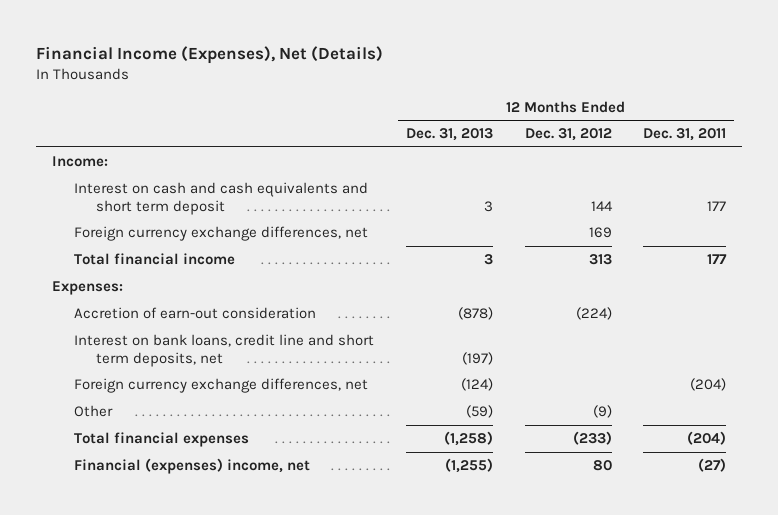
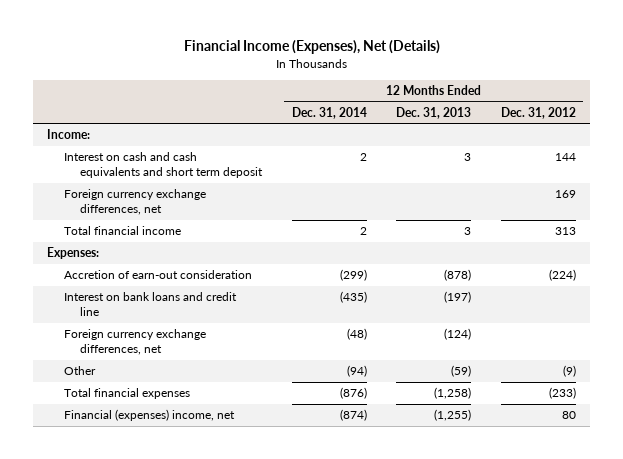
[643,128,727,142] Dec. 31, 2011 -> none
none -> [291,106,367,119] Dec. 31, 2014
[73,333,374,367] Interest on bank loans, credit line and short term deposits, net -> [63,292,237,317] Interest on bank loans and credit line

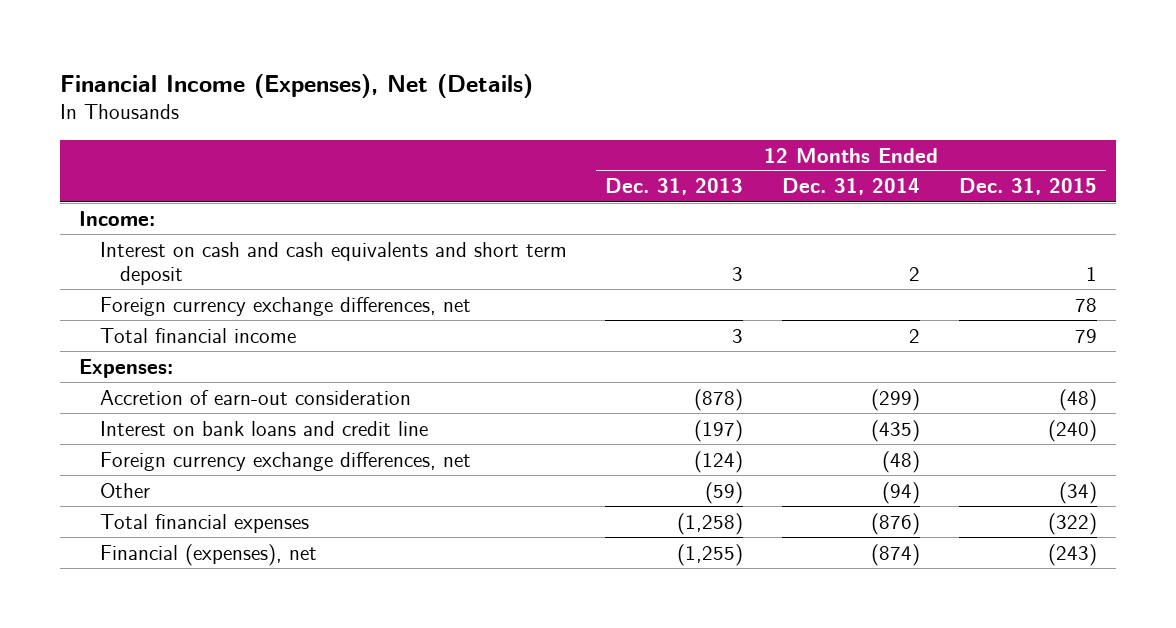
[500,106,576,119] Dec. 31, 2012 -> none
none -> [958,178,1097,196] Dec. 31, 2015
[63,409,235,422] Financial (expenses) income, net -> [99,543,317,566] Financial (expenses), net

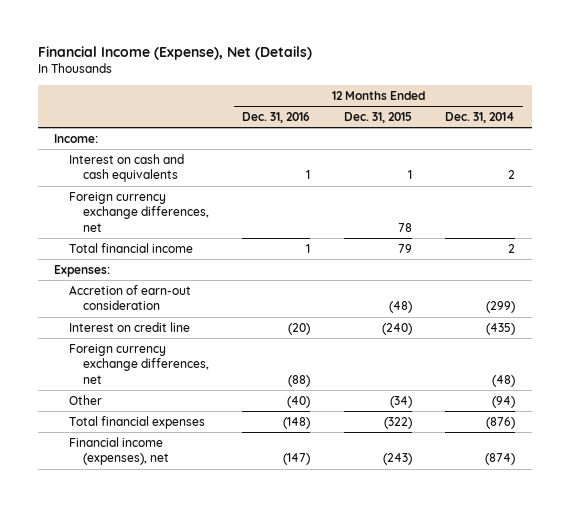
[60,73,534,98] Financial Income (Expenses), Net (Details) -> [37,45,312,60] Financial Income (Expense), Net (Details)
[605,178,744,196] Dec. 31, 2013 -> none
none -> [242,112,311,124] Dec. 31, 2016
[99,241,567,285] Interest on cash and cash equivalents and short term deposit -> [68,153,184,183] Interest on cash and cash equivalents
[99,420,428,436] Interest on bank loans and credit line -> [68,321,190,332] Interest on credit line
[99,543,317,566] Financial (expenses), net -> [68,436,170,466] Financial income (expenses), net

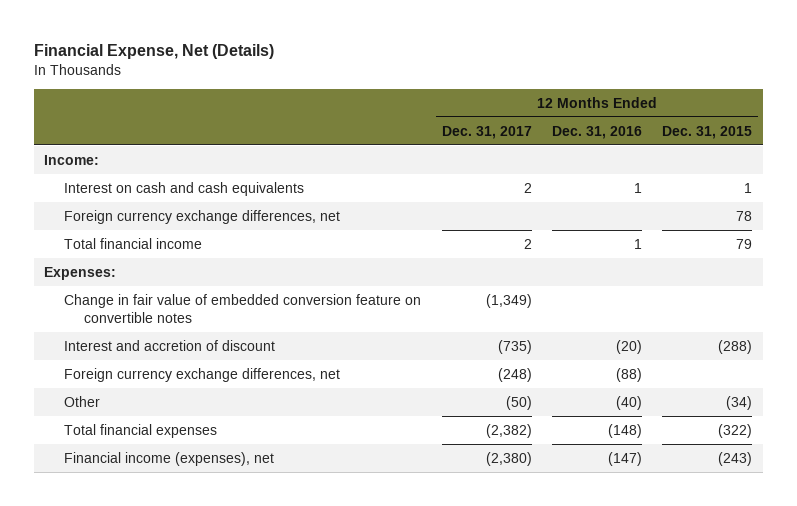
[37,45,312,60] Financial Income (Expense), Net (Details) -> [34,43,275,59] Financial Expense, Net (Details)
[445,112,516,124] Dec. 31, 2014 -> none
none -> [441,125,532,139] Dec. 31, 2017
[68,284,191,311] Accretion of earn-out consideration -> none
[68,321,190,332] Interest on credit line -> none
none -> [64,293,422,323] Change in fair value of embedded conversion feature on convertible notes
none -> [64,339,276,351] Interest and accretion of discount

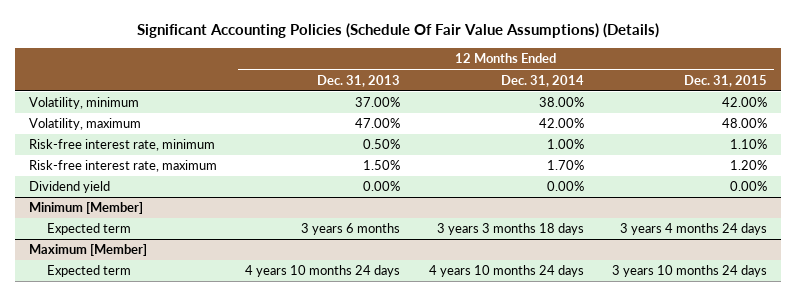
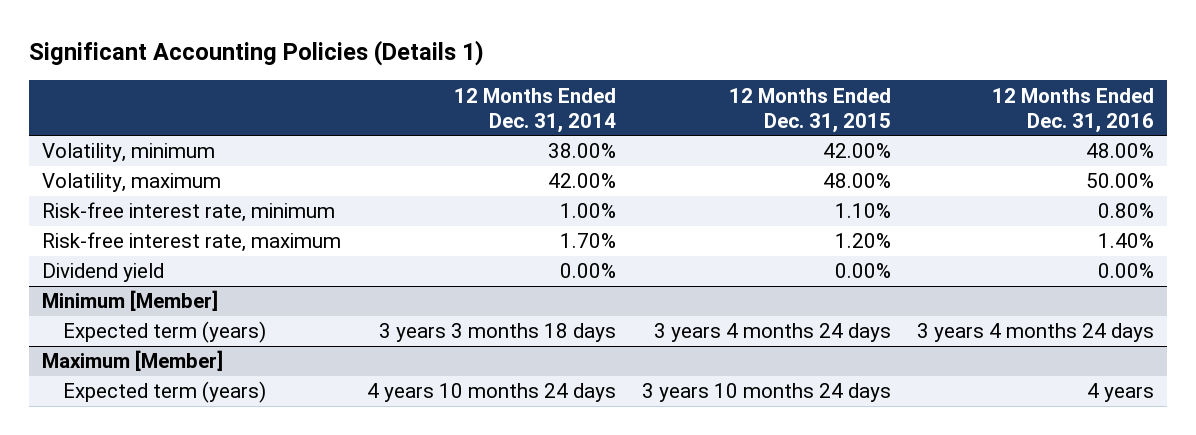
[137,23,660,39] Significant Accounting Policies (Schedule Of Fair Value Assumptions) (Details) -> [28,40,484,67] Significant Accounting Policies (Details 1)
[317,74,401,87] Dec. 31, 2013 -> none
none -> [992,87,1155,133] 12 Months Ended Dec. 31, 2016
[47,223,132,236] Expected term -> [62,321,266,344] Expected term (years)
[47,265,132,278] Expected term -> [62,381,266,404] Expected term (years)

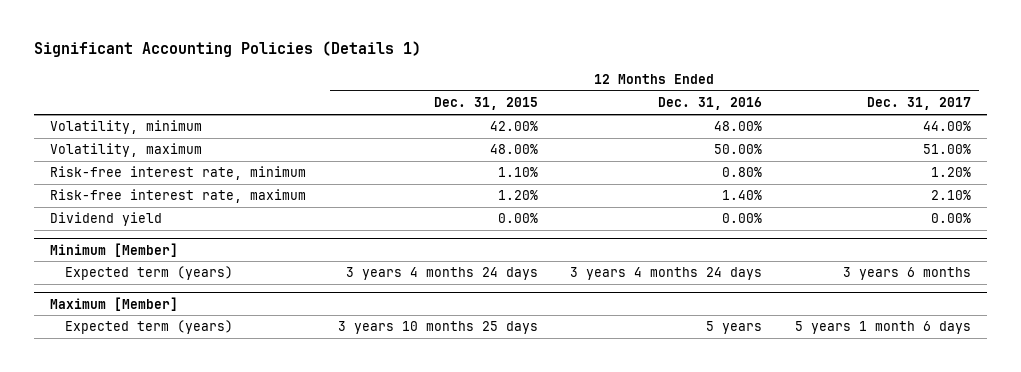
[453,87,616,133] 12 Months Ended Dec. 31, 2014 -> none
none -> [866,97,971,111] Dec. 31, 2017
[642,383,892,403] 3 years 10 months 24 days -> [338,321,539,335] 3 years 10 months 25 days
[1087,383,1155,403] 4 years -> [706,321,763,335] 5 years

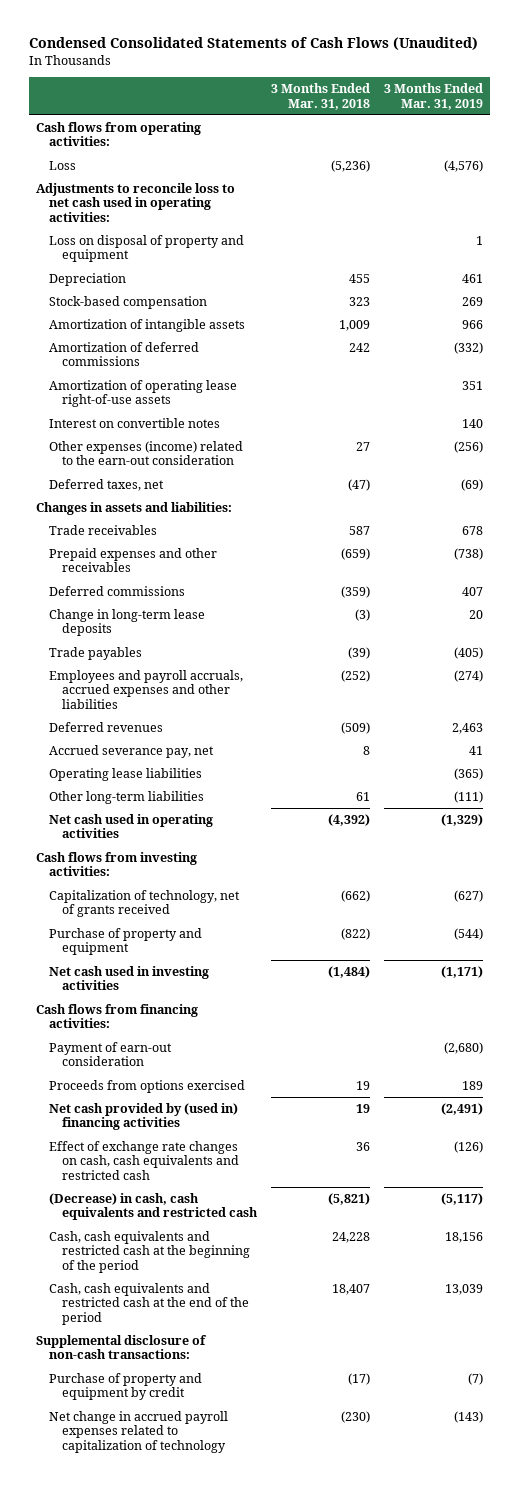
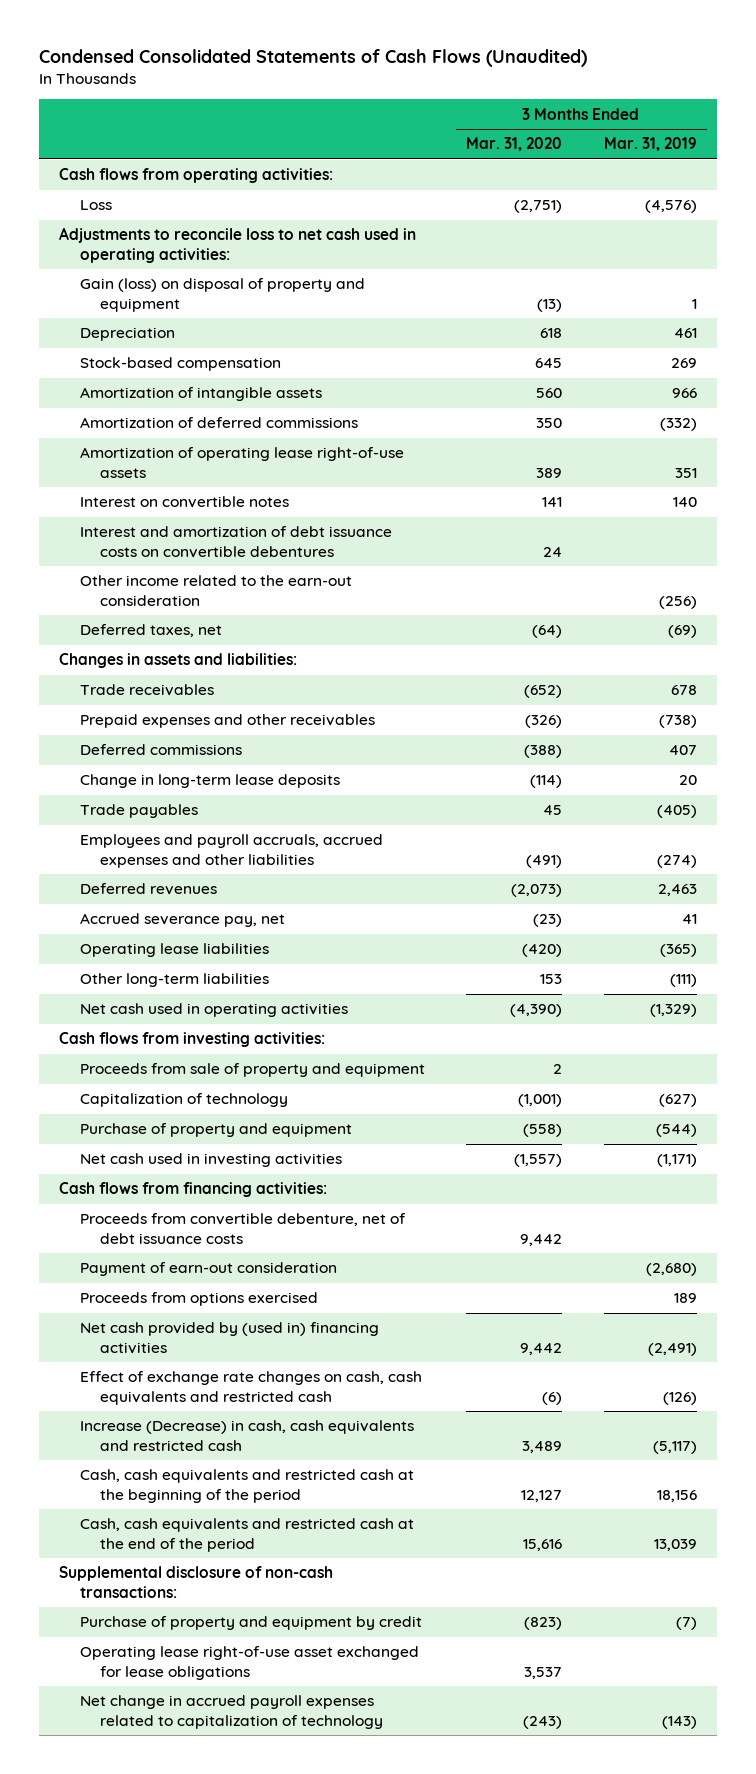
[270,83,370,110] 3 Months Ended Mar. 31, 2018 -> none
none -> [466,137,563,152] Mar. 31, 2020
[48,235,244,263] Loss on disposal of property and equipment -> [79,278,365,312] Gain (loss) on disposal of property and equipment
none -> [79,526,392,558] Interest and amortization of debt issuance costs on convertible debentures
[48,441,243,466] Other expenses (income) related to the earn-out consideration -> [79,575,352,606] Other income related to the earn-out consideration
none -> [79,1063,425,1078] Proceeds from sale of property and equipment
[48,890,240,918] Capitalization of technology, net of grants received -> [79,1093,288,1108] Capitalization of technology
none -> [79,1213,406,1244] Proceeds from convertible debenture, net of debt issuance costs
[48,1193,258,1221] (Decrease) in cash, cash equivalents and restricted cash -> [79,1420,414,1451] Increase (Decrease) in cash, cash equivalents and restricted cash
none -> [79,1646,419,1680] Operating lease right-of-use asset exchanged for lease obligations

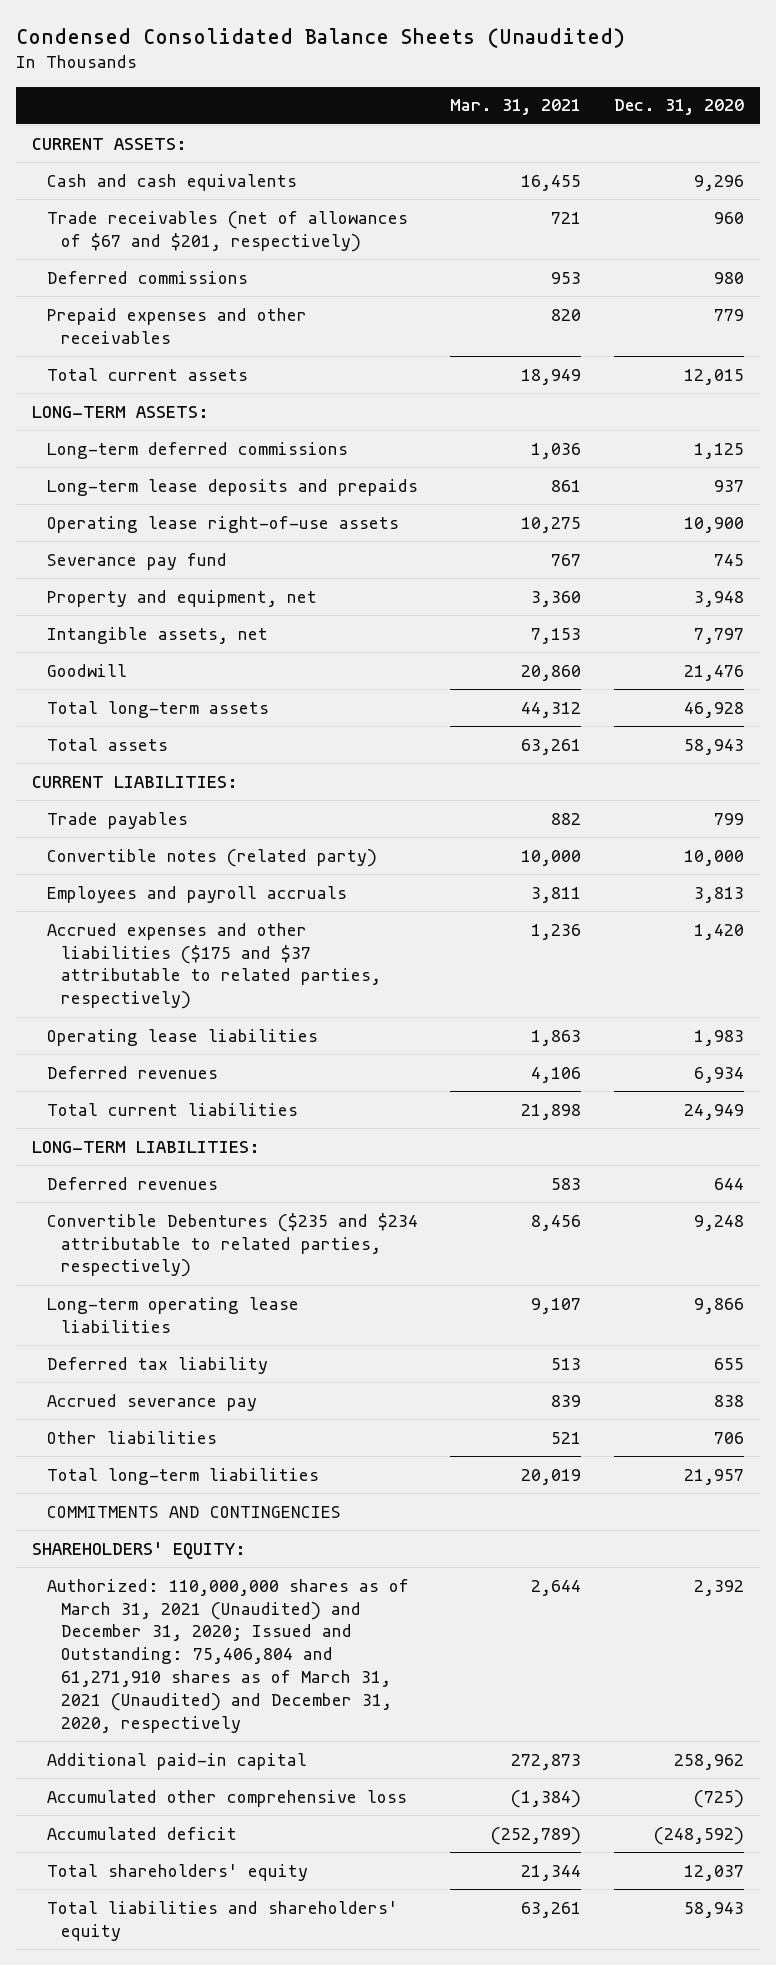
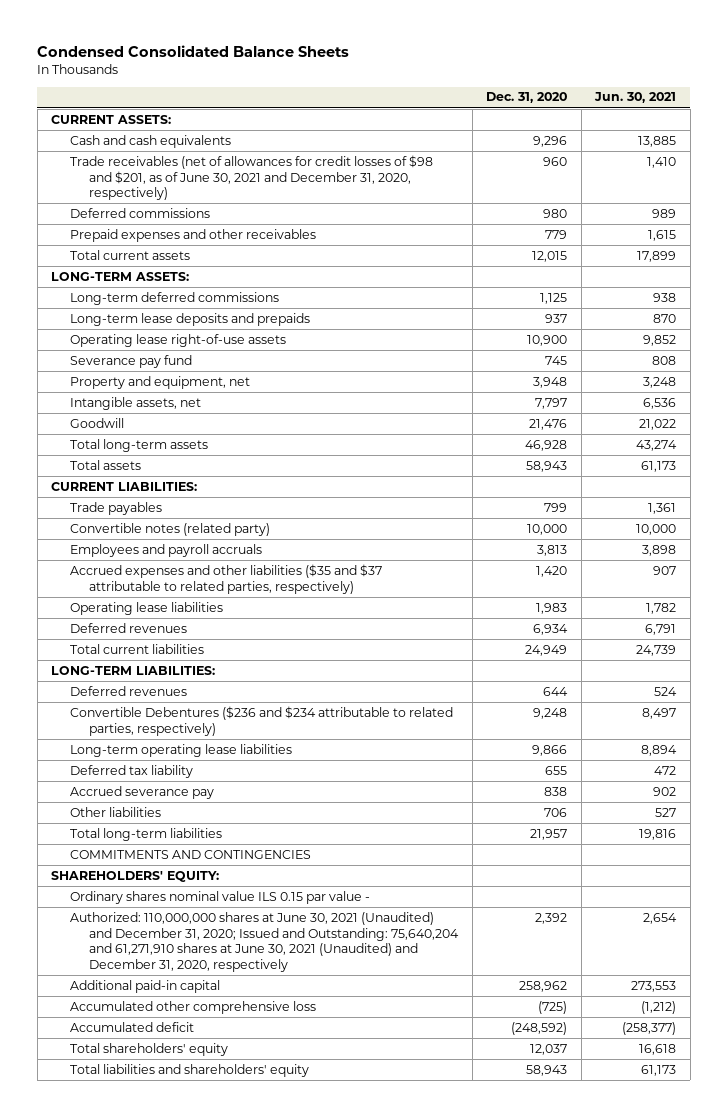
[15,27,625,48] Condensed Consolidated Balance Sheets (Unaudited) -> [37,44,350,57] Condensed Consolidated Balance Sheets
[450,99,582,116] Mar. 31, 2021 -> none
none -> [594,92,677,104] Jun. 30, 2021
[46,210,408,252] Trade receivables (net of allowances of $67 and $201, respectively) -> [70,154,434,201] Trade receivables (net of allowances for credit losses of $98 and $201, as of June 30, 2021 and December 31, 2020, respectively)
[46,922,382,1010] Accrued expenses and other liabilities ($175 and $37 attributable to related parties, respectively) -> [70,563,383,594] Accrued expenses and other liabilities ($35 and $37 attributable to related parties, respectively)
[46,1212,418,1278] Convertible Debentures ($235 and $234 attributable to related parties, respectively) -> [70,705,454,736] Convertible Debentures ($236 and $234 attributable to related parties, respectively)
none -> [70,890,371,904] Ordinary shares nominal value ILS 0.15 par value -
[46,1578,409,1733] Authorized: 110,000,000 shares as of March 31, 2021 (Unaudited) and December 31, 2020; Issued and Outstanding: 75,406,804 and 61,271,910 shares as of March 31, 2021 (Unaudited) and December 31, 2020, respectively -> [70,911,460,972] Authorized: 110,000,000 shares at June 30, 2021 (Unaudited) and December 31, 2020; Issued and Outstanding: 75,640,204 and 61,271,910 shares at June 30, 2021 (Unaudited) and December 31, 2020, respectively

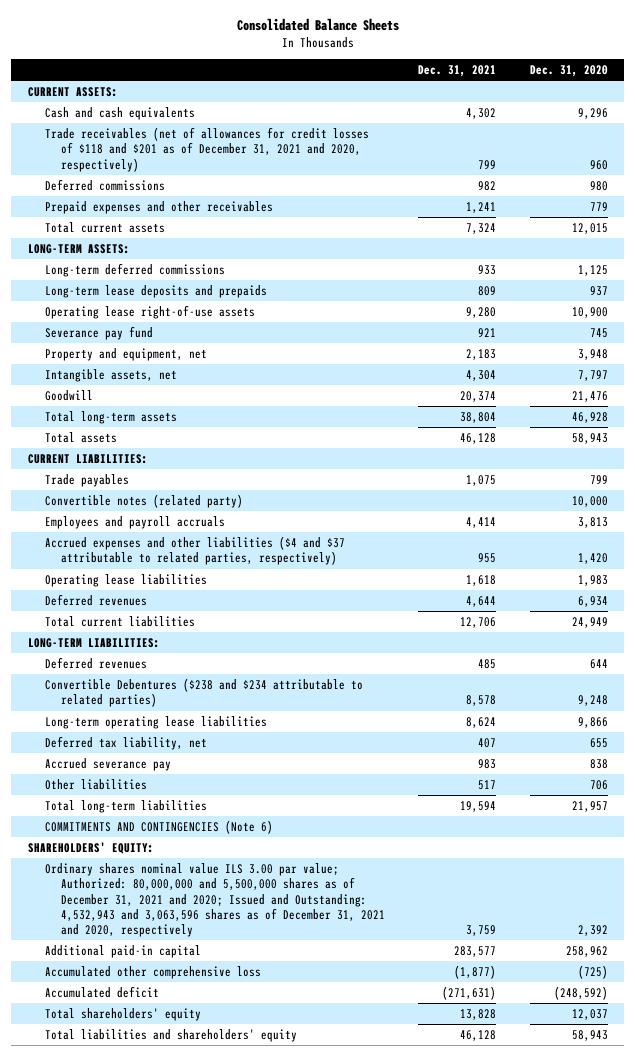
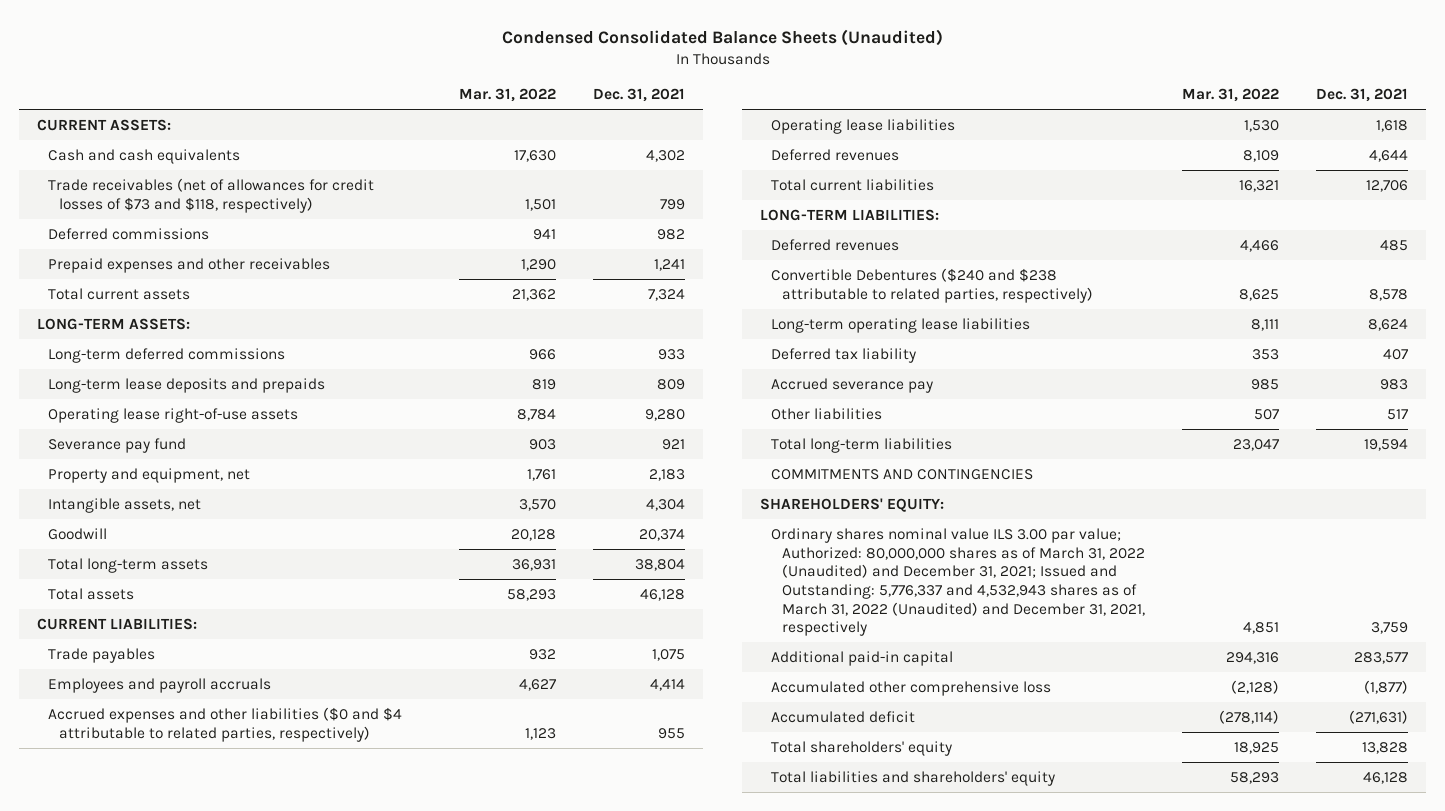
[236,18,399,32] Consolidated Balance Sheets -> [501,28,943,46] Condensed Consolidated Balance Sheets (Unaudited)
[529,64,608,77] Dec. 31, 2020 -> none
none -> [459,87,557,102] Mar. 31, 2022
[44,127,369,172] Trade receivables (net of allowances for credit losses of $118 and $201 as of December 31, 2021 and 2020, respectively) -> [48,177,375,213] Trade receivables (net of allowances for credit losses of $73 and $118, respectively)
[44,494,243,509] Convertible notes (related party) -> none
[44,536,345,566] Accrued expenses and other liabilities ($4 and $37 attributable to related parties, respectively) -> [48,706,403,742] Accrued expenses and other liabilities ($0 and $4 attributable to related parties, respectively)
[44,678,363,708] Convertible Debentures ($238 and $234 attributable to related parties) -> [771,267,1094,303] Convertible Debentures ($240 and $238 attributable to related parties, respectively)
[44,736,207,751] Deferred tax liability, net -> [771,347,917,363] Deferred tax liability
[44,820,273,835] COMMITMENTS AND CONTINGENCIES (Note 6) -> [771,468,1034,480] COMMITMENTS AND CONTINGENCIES
[44,863,386,938] Ordinary shares nominal value ILS 3.00 par value; Authorized: 80,000,000 and 5,500,000 shares as of December 31, 2021 and 2020; Issued and Outstanding: 4,532,943 and 3,063,596 shares as of December 31, 2021 and 2020, respectively -> [771,527,1146,637] Ordinary shares nominal value ILS 3.00 par value; Authorized: 80,000,000 shares as of March 31, 2022 (Unaudited) and December 31, 2021; Issued and Outstanding: 5,776,337 and 4,532,943 shares as of March 31, 2022 (Unaudited) and December 31, 2021, respectively

